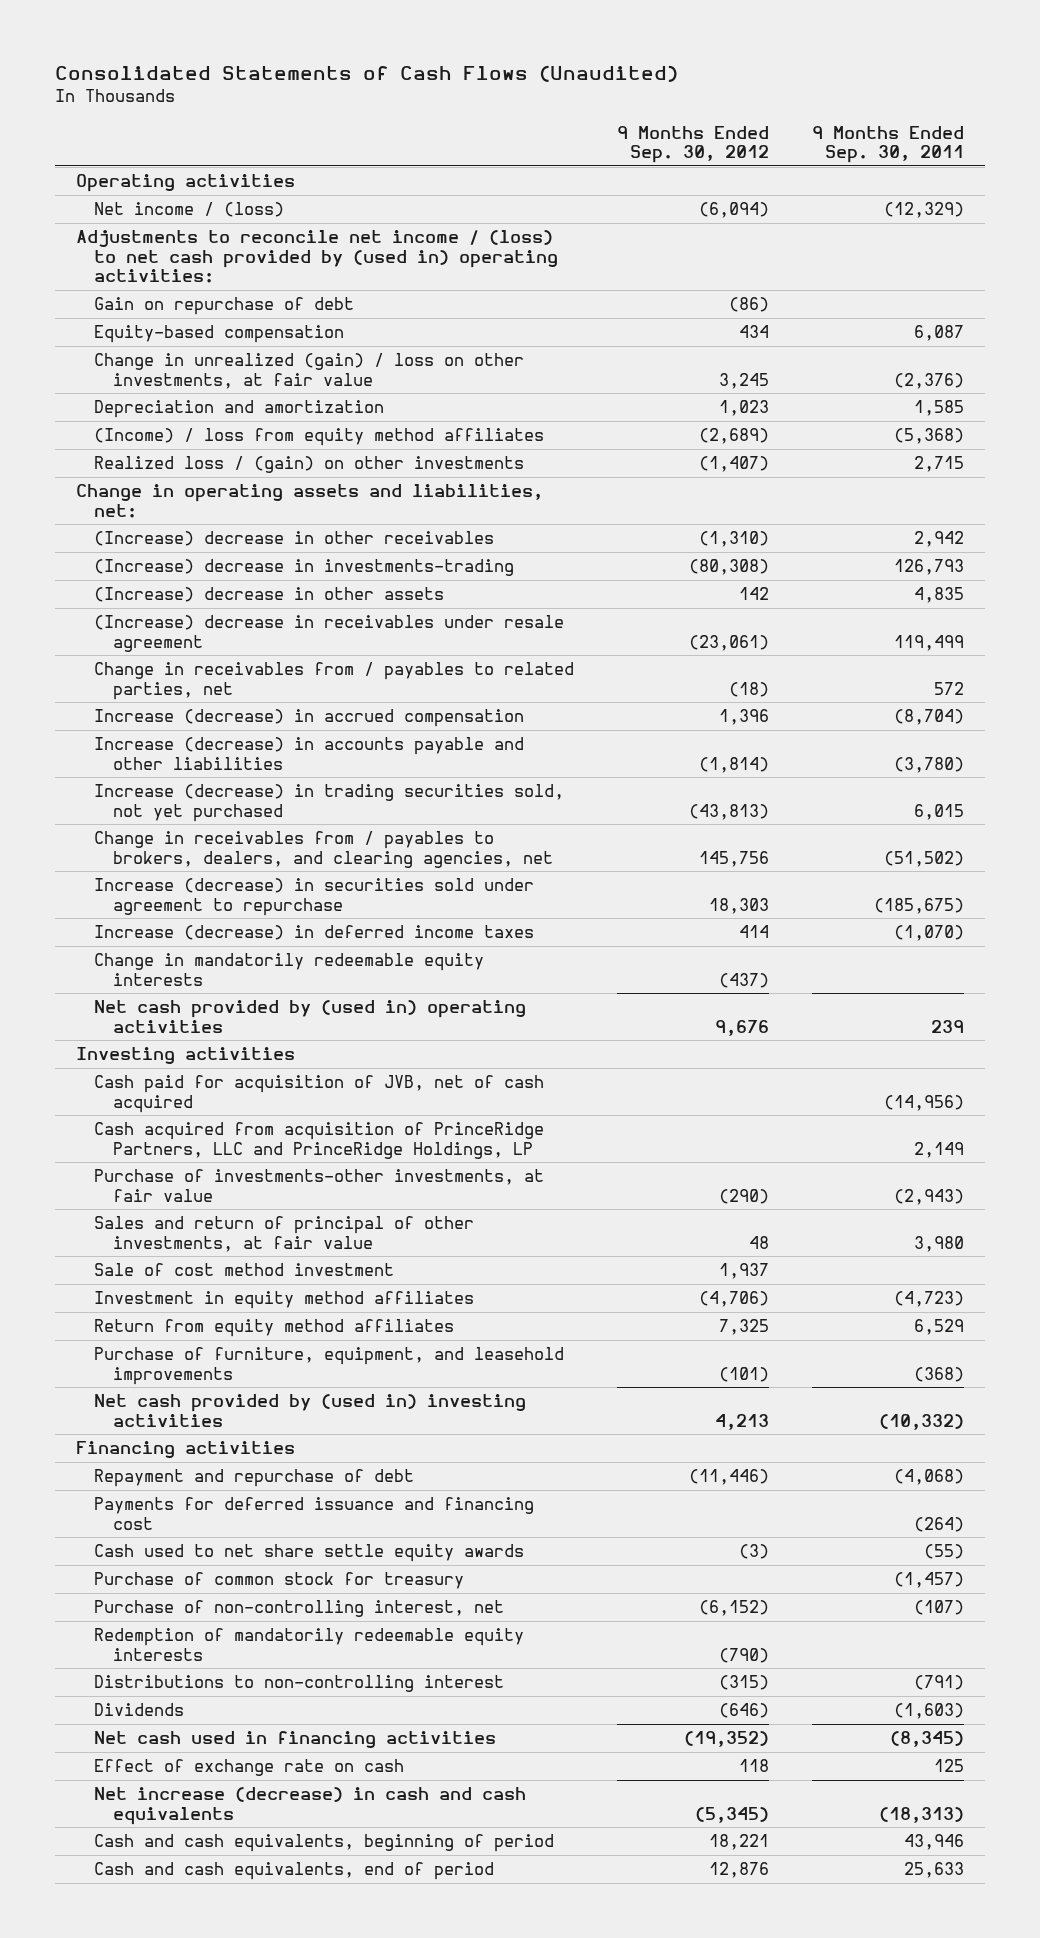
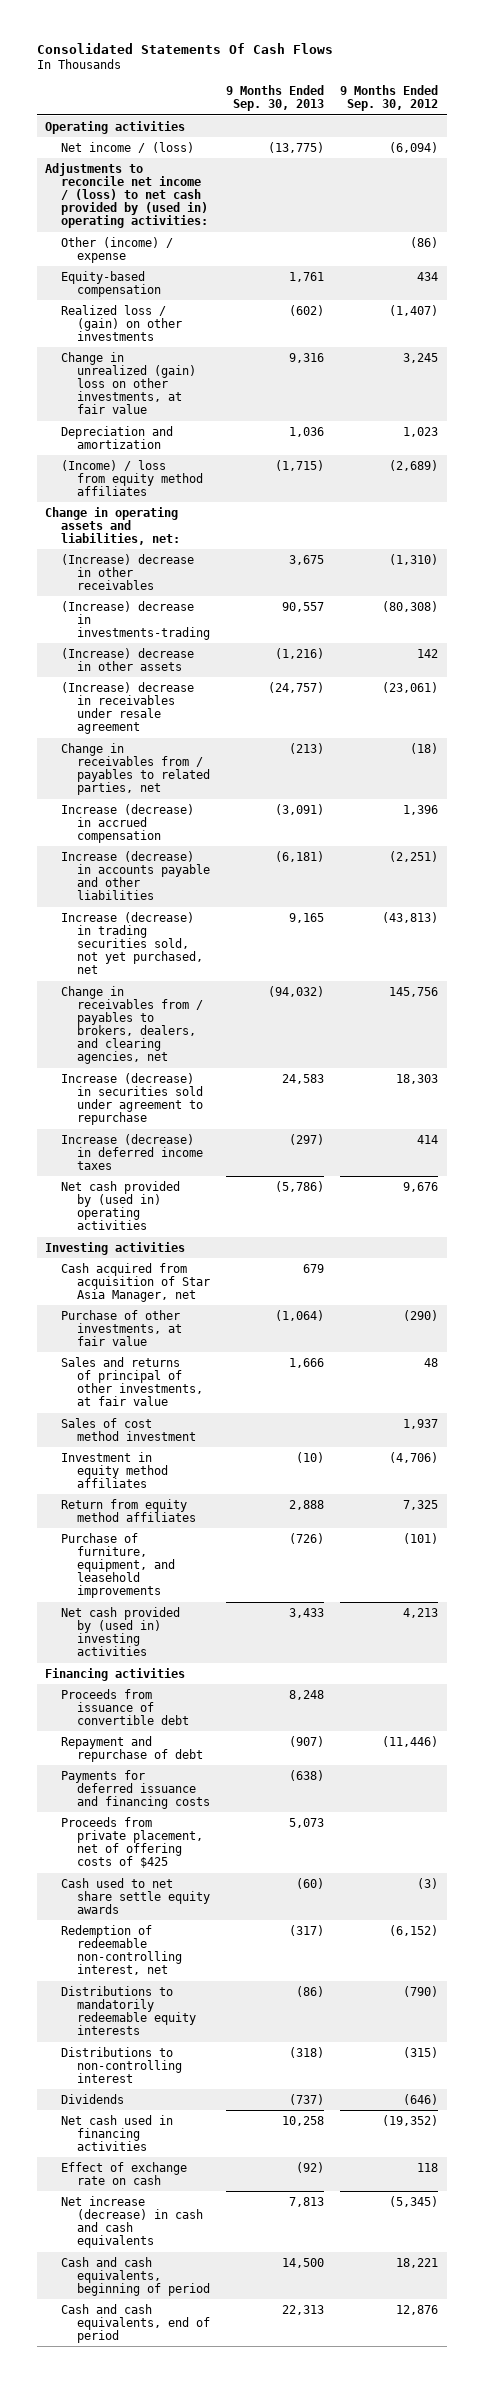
[54,65,678,83] Consolidated Statements of Cash Flows (Unaudited) -> [36,43,333,55] Consolidated Statements Of Cash Flows
[811,125,964,164] 9 Months Ended Sep. 30, 2011 -> none
none -> [226,85,325,112] 9 Months Ended Sep. 30, 2013
[94,297,355,316] Gain on repurchase of debt -> none
none -> [60,236,173,263] Other (income) / expense
[94,456,525,474] Realized loss / (gain) on other investments -> [60,304,182,341] Realized loss / (gain) on other investments
[94,353,525,389] Change in unrealized (gain) / loss on other investments, at fair value -> [60,351,196,415] Change in unrealized (gain) loss on other investments, at fair value
[699,756,770,773] (1,814) -> [389,850,439,862] (2,251)
[94,784,565,822] Increase (decrease) in trading securities sold, not yet purchased -> [60,911,203,975] Increase (decrease) in trading securities sold, not yet purchased, net
[94,953,485,986] Change in mandatorily redeemable equity interests -> none
[94,1075,545,1113] Cash paid for acquisition of JVB, net of cash acquired -> none
[94,1122,545,1159] Cash acquired from acquisition of PrinceRidge Partners, LLC and PrinceRidge Holdings, LP -> [60,1262,210,1302] Cash acquired from acquisition of Star Asia Manager, net
[94,1169,545,1202] Purchase of investments-other investments, at fair value -> [60,1309,182,1346] Purchase of other investments, at fair value
[94,1216,475,1252] Sales and return of principal of other investments, at fair value -> [60,1356,203,1406] Sales and returns of principal of other investments, at fair value
[94,1263,395,1277] Sale of cost method investment -> [60,1417,196,1441] Sales of cost method investment
none -> [60,1688,189,1725] Proceeds from issuance of convertible debt
[94,1497,535,1530] Payments for deferred issuance and financing cost -> [60,1769,210,1809] Payments for deferred issuance and financing costs
none -> [60,1816,203,1868] Proceeds from private placement, net of offering costs of $425
[94,1572,465,1590] Purchase of common stock for treasury -> none
[94,1600,505,1618] Purchase of non-controlling interest, net -> [60,1924,182,1975] Redemption of redeemable non-controlling interest, net
[94,1628,525,1661] Redemption of mandatorily redeemable equity interests -> [60,1985,196,2035] Distributions to mandatorily redeemable equity interests

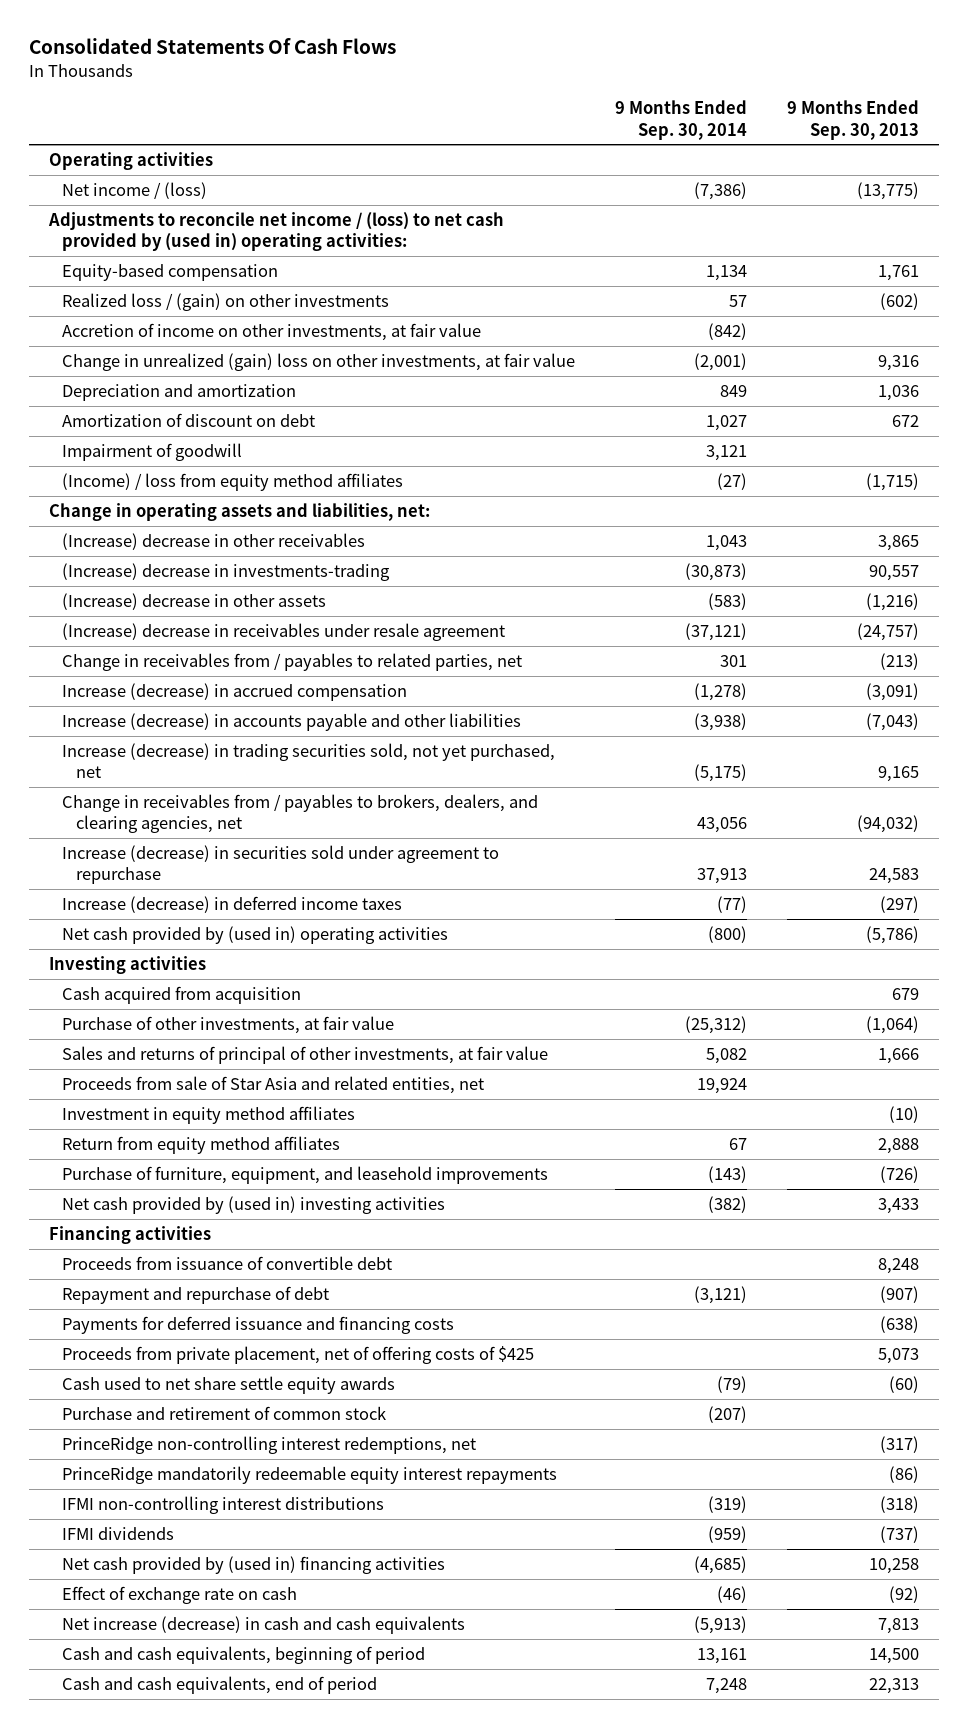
[340,85,439,112] 9 Months Ended Sep. 30, 2012 -> none
none -> [615,100,748,140] 9 Months Ended Sep. 30, 2014
[60,236,173,263] Other (income) / expense -> none
none -> [62,322,482,341] Accretion of income on other investments, at fair value
none -> [62,412,316,427] Amortization of discount on debt
none -> [62,442,243,461] Impairment of goodwill
[289,554,325,565] 3,675 -> [878,534,920,551] 3,865
[275,850,325,862] (6,181) -> [866,712,920,731] (7,043)
[60,1262,210,1302] Cash acquired from acquisition of Star Asia Manager, net -> [62,985,302,1004] Cash acquired from acquisition
[60,1417,196,1441] Sales of cost method investment -> none
none -> [62,1075,485,1094] Proceeds from sale of Star Asia and related entities, net
none -> [62,1405,387,1420] Purchase and retirement of common stock
[60,1924,182,1975] Redemption of redeemable non-controlling interest, net -> [62,1435,477,1454] PrinceRidge non-controlling interest redemptions, net
[60,1985,196,2035] Distributions to mandatorily redeemable equity interests -> [62,1465,558,1484] PrinceRidge mandatorily redeemable equity interest repayments
[60,2046,182,2083] Distributions to non-controlling interest -> [62,1495,385,1514] IFMI non-controlling interest distributions
[60,2093,124,2104] Dividends -> [62,1526,175,1540] IFMI dividends
[60,2114,173,2151] Net cash used in financing activities -> [62,1555,446,1574] Net cash provided by (used in) financing activities

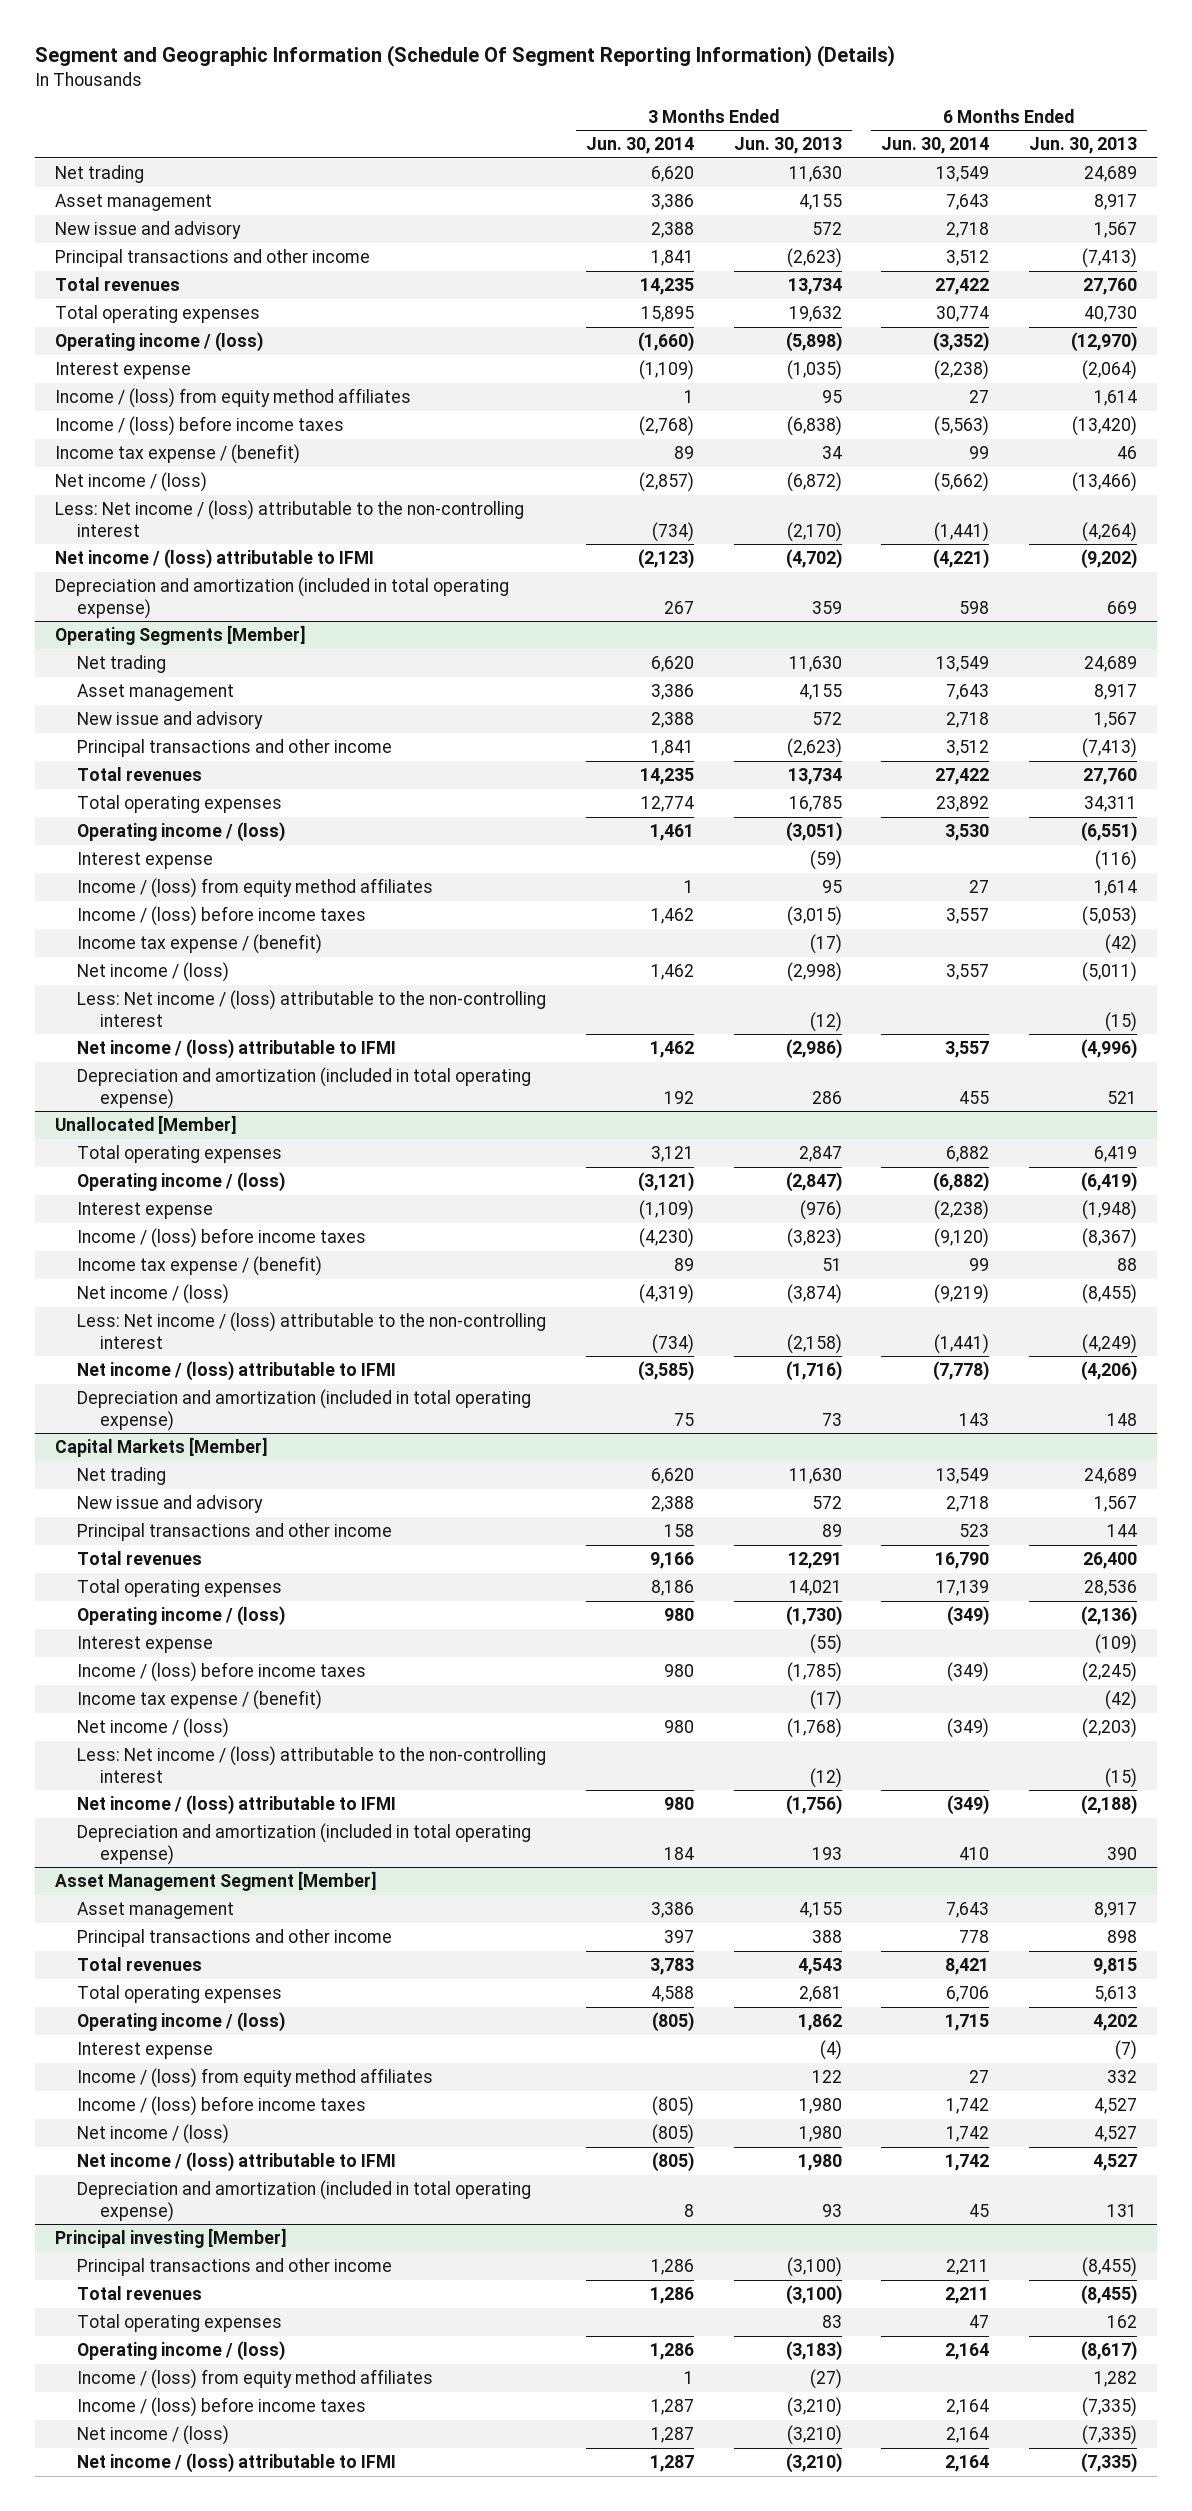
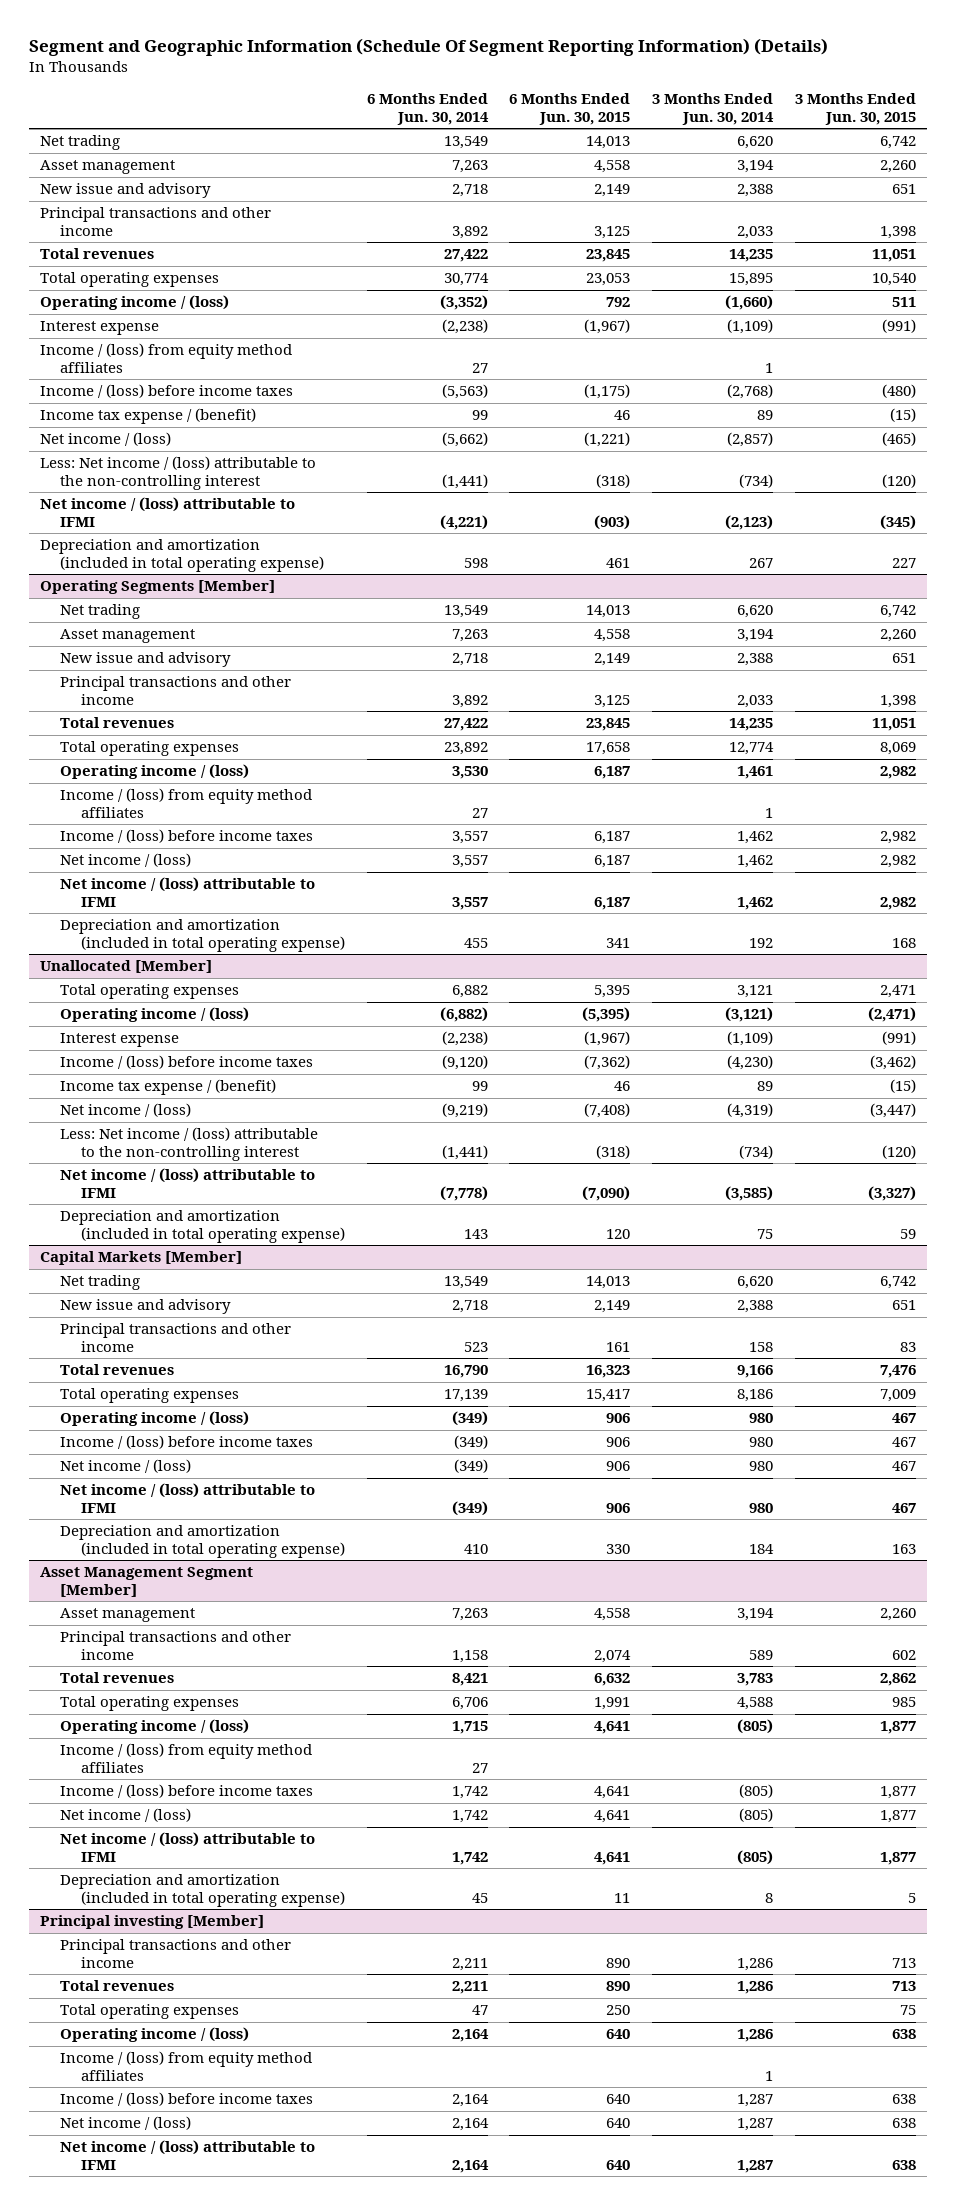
[733,137,842,155] Jun. 30, 2013 -> none
[1028,137,1137,155] Jun. 30, 2013 -> none
none -> [509,93,631,125] 6 Months Ended Jun. 30, 2015
none -> [794,93,916,125] 3 Months Ended Jun. 30, 2015
[651,193,695,210] 3,386 -> [737,160,775,174] 3,194
[946,193,990,210] 7,643 -> [451,160,488,174] 7,263
[651,249,695,266] 1,841 -> [737,225,774,239] 2,033
[946,249,990,266] 3,512 -> [451,225,488,239] 3,892
[651,683,695,700] 3,386 -> [737,629,775,643] 3,194
[946,683,990,700] 7,643 -> [451,629,488,643] 7,263
[651,739,695,756] 1,841 -> [737,694,774,708] 2,033
[946,739,990,756] 3,512 -> [451,694,488,708] 3,892
[77,851,214,869] Interest expense -> none
[77,933,323,954] Income tax expense / (benefit) -> none
[77,989,547,1027] Less: Net income / (loss) attributable to the non-controlling interest -> none
[77,1635,214,1653] Interest expense -> none
[77,1689,323,1710] Income tax expense / (benefit) -> none
[77,1745,547,1783] Less: Net income / (loss) attributable to the non-controlling interest -> none
[651,1901,695,1918] 3,386 -> [737,1608,775,1622] 3,194
[946,1901,990,1918] 7,643 -> [451,1608,488,1622] 7,263
[664,1929,695,1943] 397 -> [749,1649,774,1660] 589
[959,1929,990,1943] 778 -> [451,1649,488,1663] 1,158
[77,2041,214,2059] Interest expense -> none

